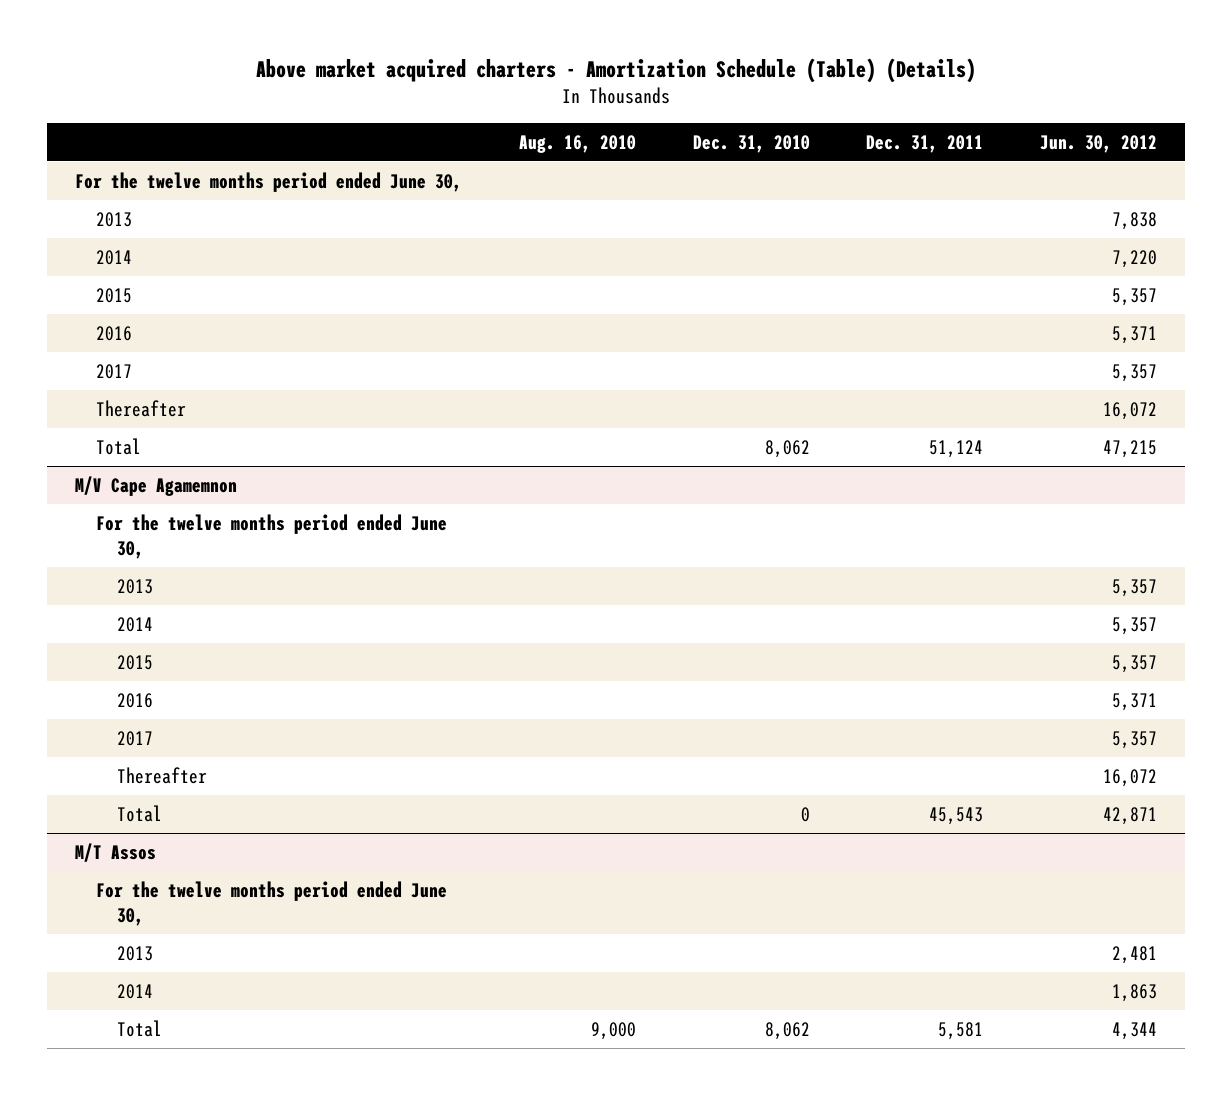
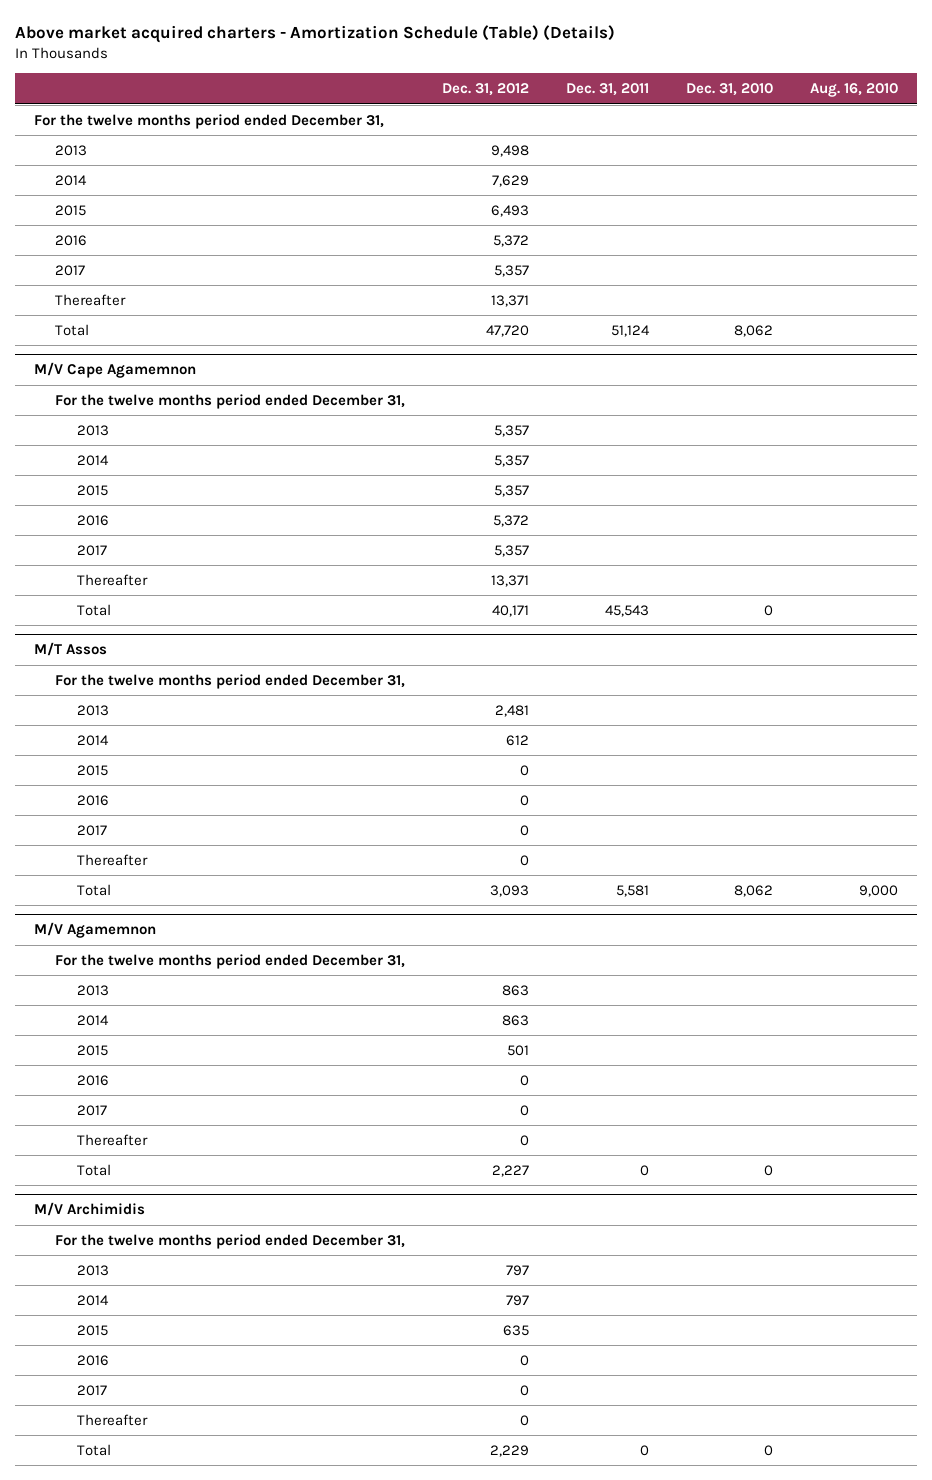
[1039,134,1157,153] Jun. 30, 2012 -> none
none -> [442,83,530,97] Dec. 31, 2012
[75,171,463,192] For the twelve months period ended June 30, -> [33,113,384,129] For the twelve months period ended December 31,
[96,513,448,559] For the twelve months period ended June 30, -> [55,393,406,409] For the twelve months period ended December 31,
[96,880,448,926] For the twelve months period ended June 30, -> [55,673,406,689] For the twelve months period ended December 31,
none -> [76,764,108,776] 2015
none -> [76,794,109,806] 2016
none -> [76,824,107,836] 2017
none -> [76,853,148,866] Thereafter
none -> [33,922,156,939] M/V Agamemnon
none -> [55,953,406,969] For the twelve months period ended December 31,
none -> [76,984,109,996] 2013
none -> [76,1014,109,1026] 2014
none -> [76,1044,108,1056] 2015
none -> [76,1074,109,1086] 2016
none -> [76,1104,107,1116] 2017
none -> [76,1133,148,1146] Thereafter
none -> [76,1163,111,1176] Total
none -> [33,1202,145,1217] M/V Archimidis
none -> [55,1233,406,1249] For the twelve months period ended December 31,
none -> [76,1264,109,1276] 2013
none -> [76,1294,109,1306] 2014
none -> [76,1324,108,1336] 2015
none -> [76,1354,109,1366] 2016
none -> [76,1384,107,1396] 2017
none -> [76,1413,148,1426] Thereafter
none -> [76,1443,111,1456] Total

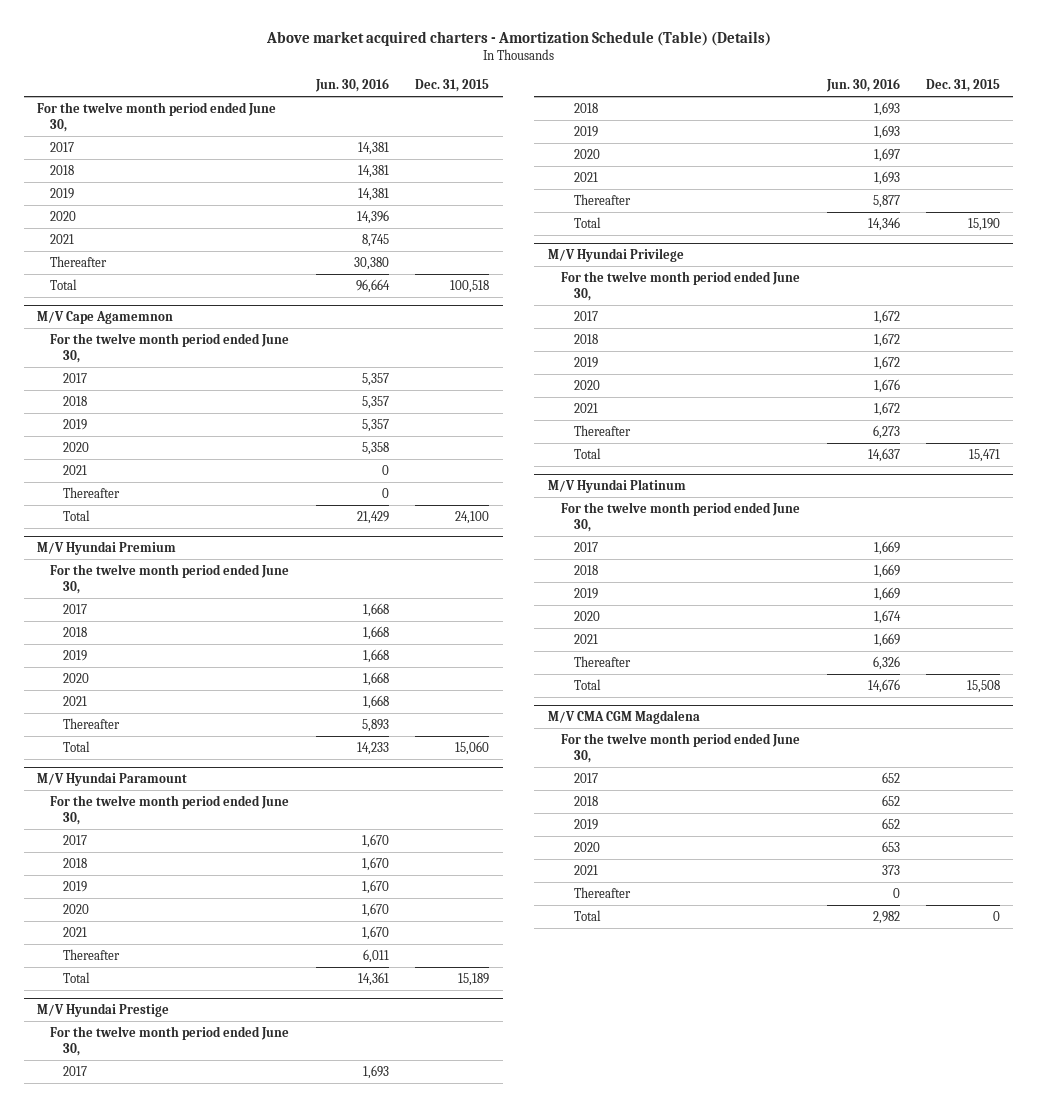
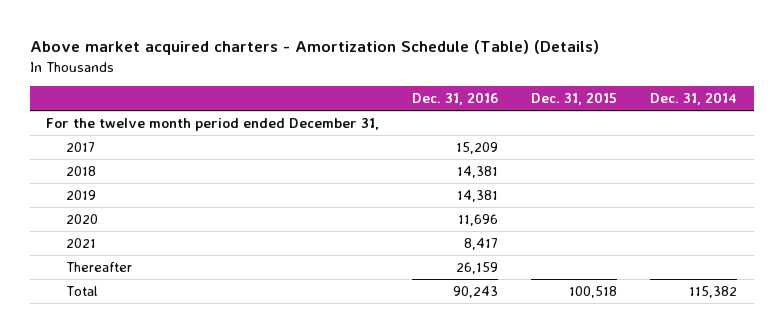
[314,77,389,92] Jun. 30, 2016 -> none
none -> [412,92,499,106] Dec. 31, 2016
none -> [650,92,738,106] Dec. 31, 2014
[36,101,276,133] For the twelve month period ended June 30, -> [46,118,380,132] For the twelve month period ended December 31,
[36,310,173,324] M/V Cape Agamemnon -> none
[50,332,290,364] For the twelve month period ended June 30, -> none
[63,372,88,383] 2017 -> none
[63,395,88,406] 2018 -> none
[63,418,88,430] 2019 -> none
[63,441,90,452] 2020 -> none
[63,464,88,475] 2021 -> none
[63,486,121,498] Thereafter -> none
[63,509,91,521] Total -> none
[36,540,176,555] M/V Hyundai Premium -> none
[50,563,290,595] For the twelve month period ended June 30, -> none
[63,603,88,614] 2017 -> none
[63,626,88,637] 2018 -> none
[63,649,88,661] 2019 -> none
[63,672,90,683] 2020 -> none
[63,695,88,706] 2021 -> none
[63,717,121,729] Thereafter -> none
[63,740,91,752] Total -> none
[36,771,187,786] M/V Hyundai Paramount -> none
[50,794,290,826] For the twelve month period ended June 30, -> none
[63,834,88,845] 2017 -> none
[63,857,88,868] 2018 -> none
[63,880,88,892] 2019 -> none
[63,903,90,914] 2020 -> none
[63,926,88,937] 2021 -> none
[63,948,121,960] Thereafter -> none
[63,971,91,983] Total -> none
[36,1002,169,1017] M/V Hyundai Prestige -> none
[50,1025,290,1057] For the twelve month period ended June 30, -> none
[63,1065,88,1076] 2017 -> none
[574,102,599,113] 2018 -> none
[574,125,599,137] 2019 -> none
[574,148,601,159] 2020 -> none
[574,171,599,182] 2021 -> none
[574,193,632,205] Thereafter -> none
[574,216,602,228] Total -> none
[547,247,684,262] M/V Hyundai Privilege -> none
[560,270,800,302] For the twelve month period ended June 30, -> none
[574,310,599,321] 2017 -> none
[574,333,599,344] 2018 -> none
[574,356,599,368] 2019 -> none
[574,379,601,390] 2020 -> none
[574,402,599,413] 2021 -> none
[574,424,632,436] Thereafter -> none
[574,447,602,459] Total -> none
[547,478,686,493] M/V Hyundai Platinum -> none
[560,501,800,533] For the twelve month period ended June 30, -> none
[574,541,599,552] 2017 -> none
[574,564,599,575] 2018 -> none
[574,587,599,599] 2019 -> none
[574,610,601,621] 2020 -> none
[574,633,599,644] 2021 -> none
[574,655,632,667] Thereafter -> none
[574,678,602,690] Total -> none
[547,709,700,724] M/V CMA CGM Magdalena -> none
[560,732,800,764] For the twelve month period ended June 30, -> none
[574,772,599,783] 2017 -> none
[574,795,599,806] 2018 -> none
[574,818,599,830] 2019 -> none
[574,841,601,852] 2020 -> none
[574,864,599,875] 2021 -> none
[574,886,632,898] Thereafter -> none
[574,909,602,921] Total -> none

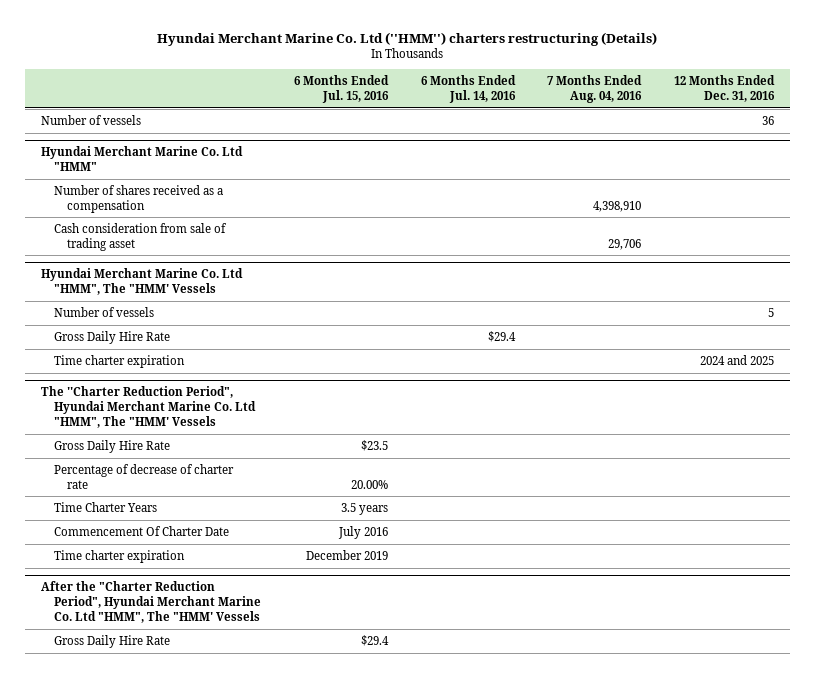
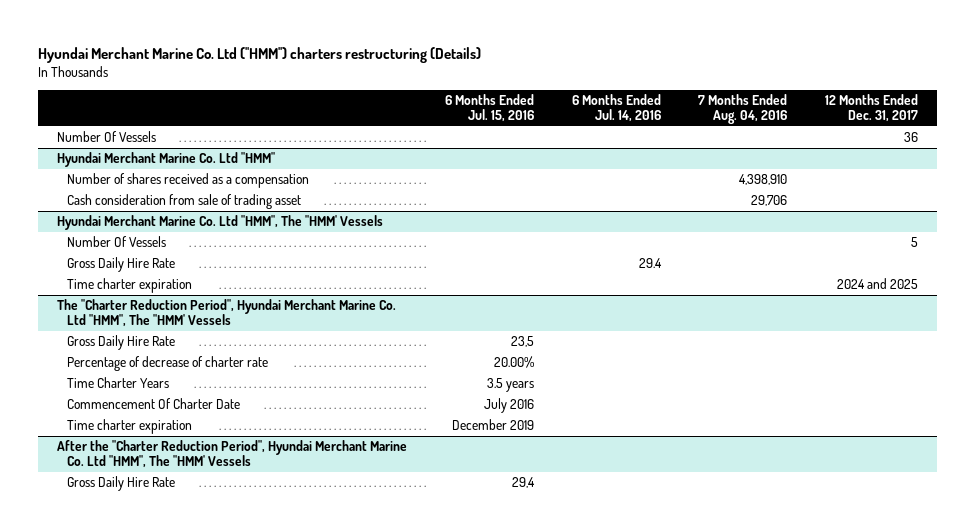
[673,75,775,103] 12 Months Ended Dec. 31, 2016 -> none
none -> [825,93,919,123] 12 Months Ended Dec. 31, 2017
[41,114,142,125] Number of vessels -> [56,131,156,143] Number Of Vessels
[54,306,155,317] Number of vessels -> [67,236,167,248] Number Of Vessels
[487,330,516,342] $29.4 -> [638,258,662,269] 29.4
[360,439,388,451] $23.5 -> [510,336,534,348] 23,5
[360,634,389,646] $29.4 -> [511,477,535,489] 29,4

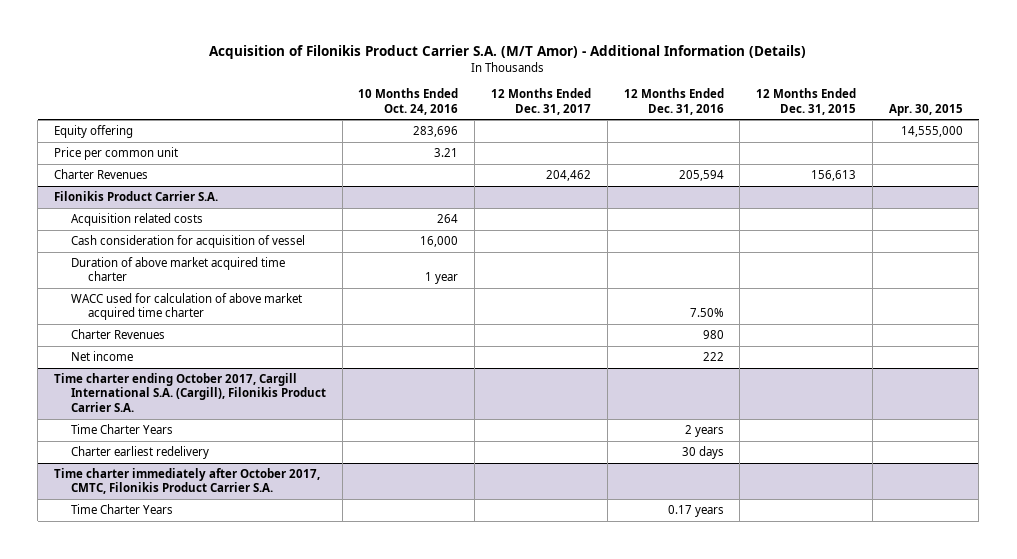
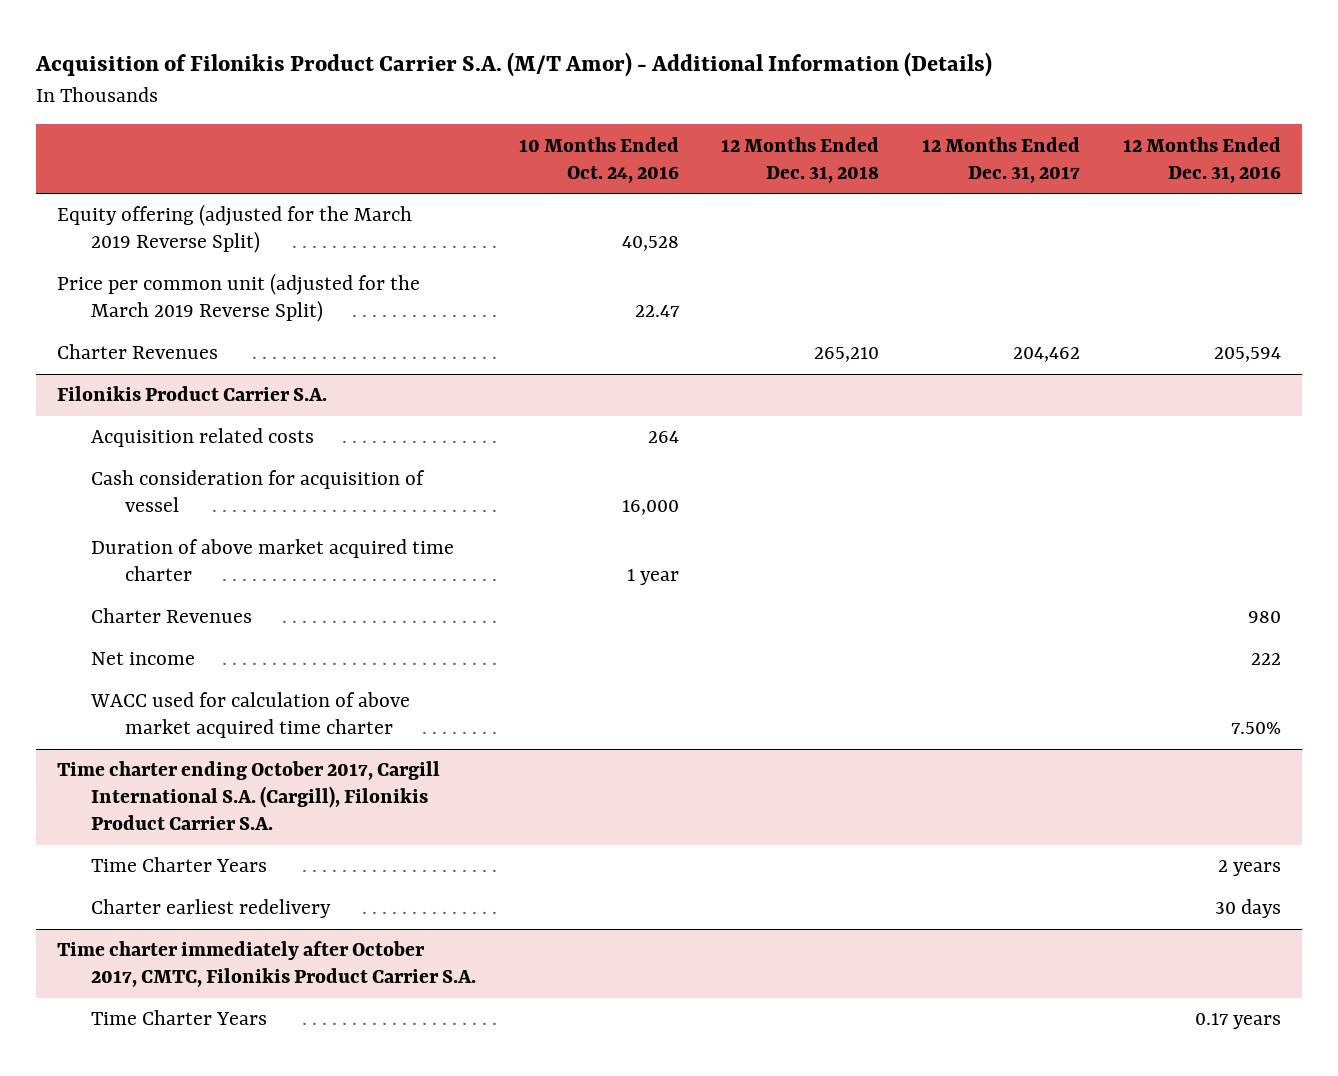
[756,88,857,115] 12 Months Ended Dec. 31, 2015 -> none
[888,103,963,116] Apr. 30, 2015 -> none
none -> [721,136,880,183] 12 Months Ended Dec. 31, 2018
[54,124,134,138] Equity offering -> [57,204,413,254] Equity offering (adjusted for the March 2019 Reverse Split)
[413,125,459,137] 283,696 -> [621,236,679,252] 40,528
[54,146,179,160] Price per common unit -> [57,273,421,323] Price per common unit (adjusted for the March 2019 Reverse Split)
[434,147,459,157] 3.21 -> [634,305,679,318] 22.47
[70,292,302,321] WACC used for calculation of above market acquired time charter -> [90,692,411,739] WACC used for calculation of above market acquired time charter

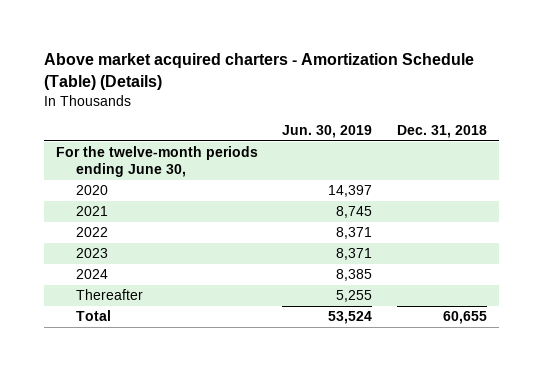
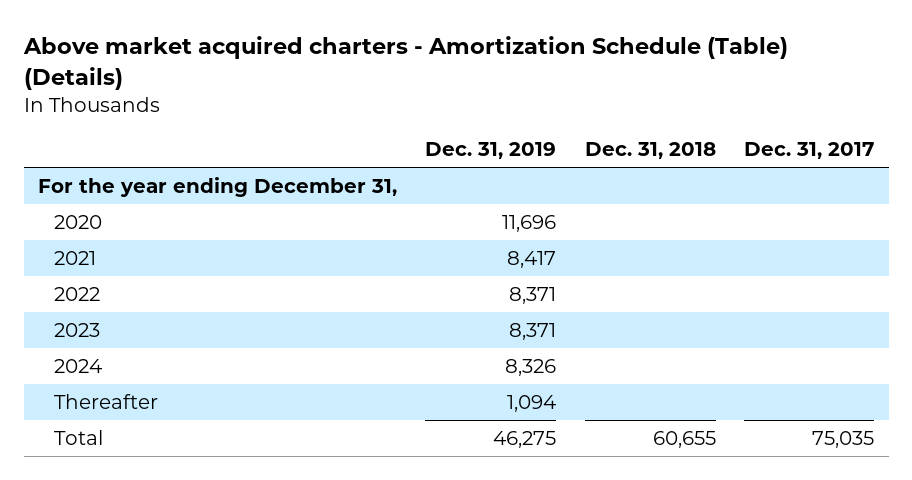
[282,125,373,139] Jun. 30, 2019 -> none
none -> [425,142,557,160] Dec. 31, 2019
none -> [744,142,875,160] Dec. 31, 2017
[55,146,258,178] For the twelve-month periods ending June 30, -> [37,176,397,197] For the year ending December 31,

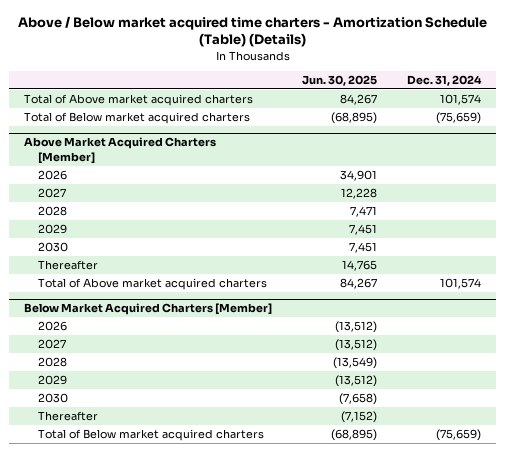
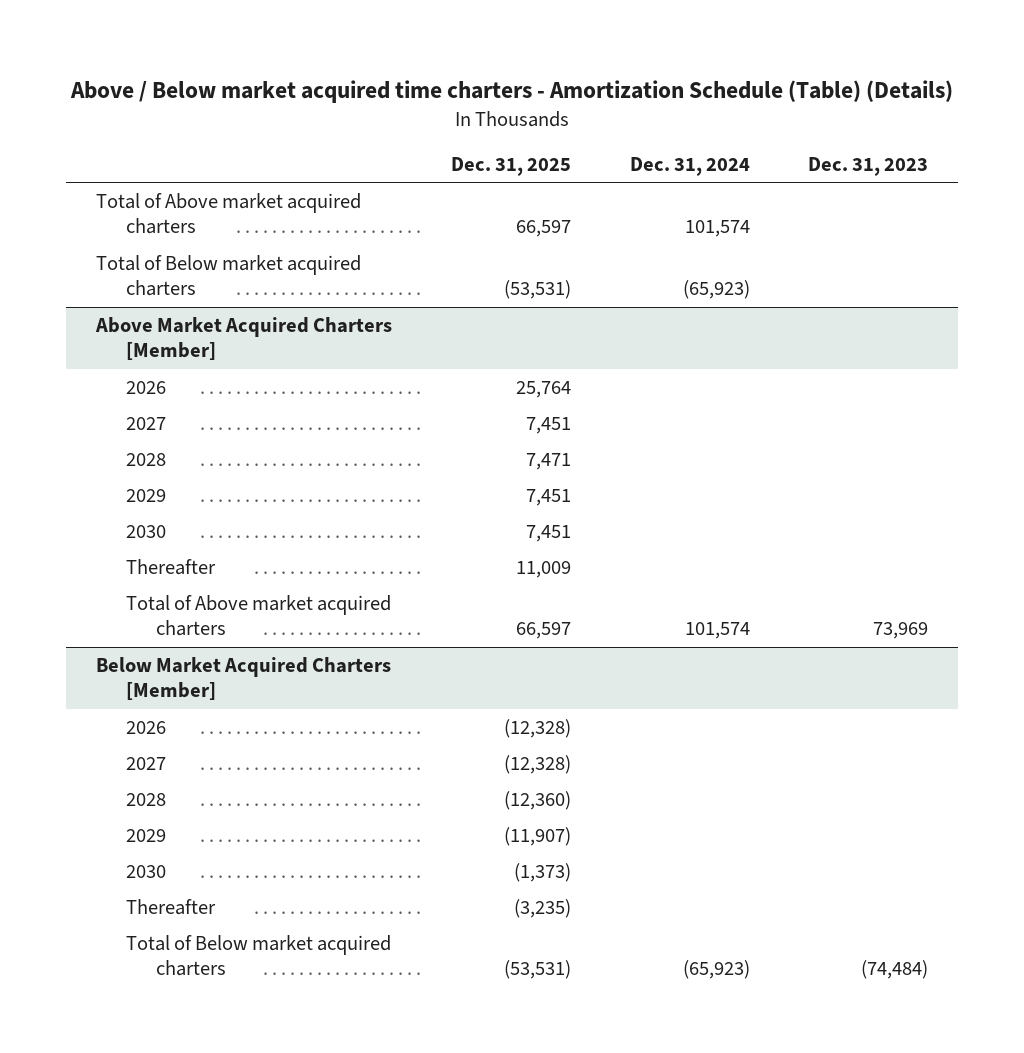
[302,74,378,86] Jun. 30, 2025 -> none
none -> [450,156,571,176] Dec. 31, 2025
none -> [808,156,929,176] Dec. 31, 2023
[436,112,482,125] (75,659) -> [682,280,750,300] (65,923)
[436,429,482,442] (75,659) -> [682,960,750,980] (65,923)

